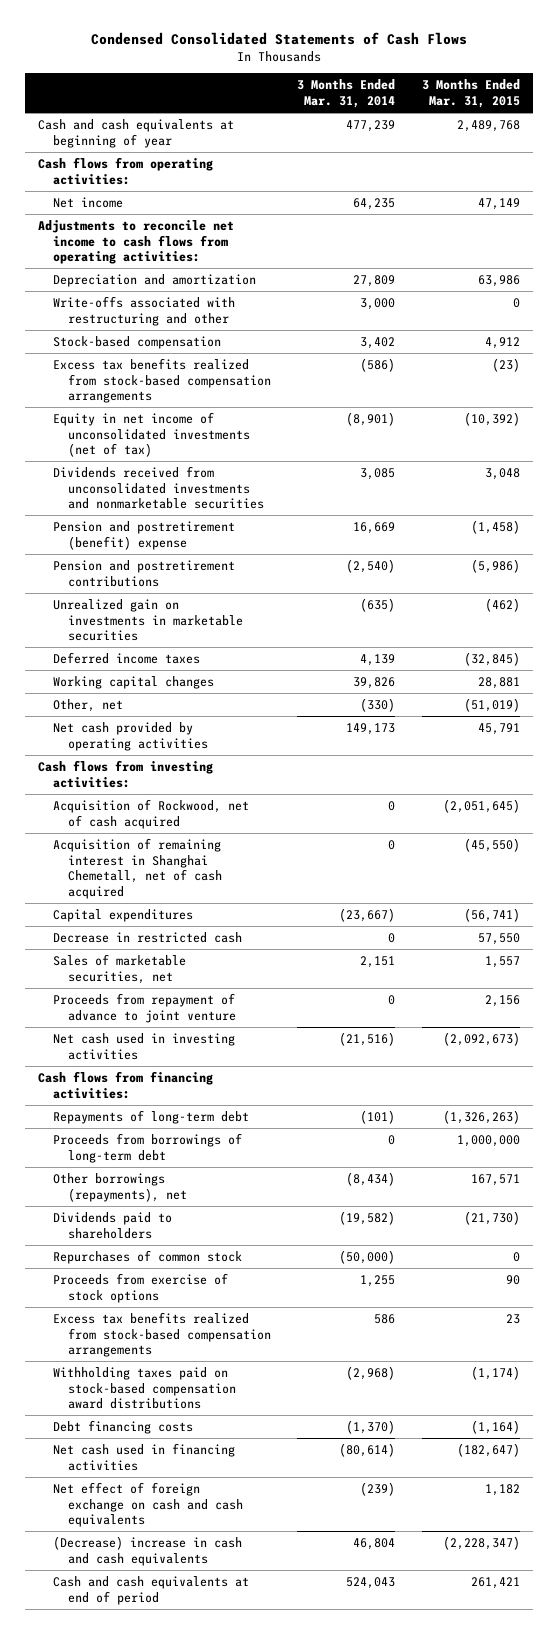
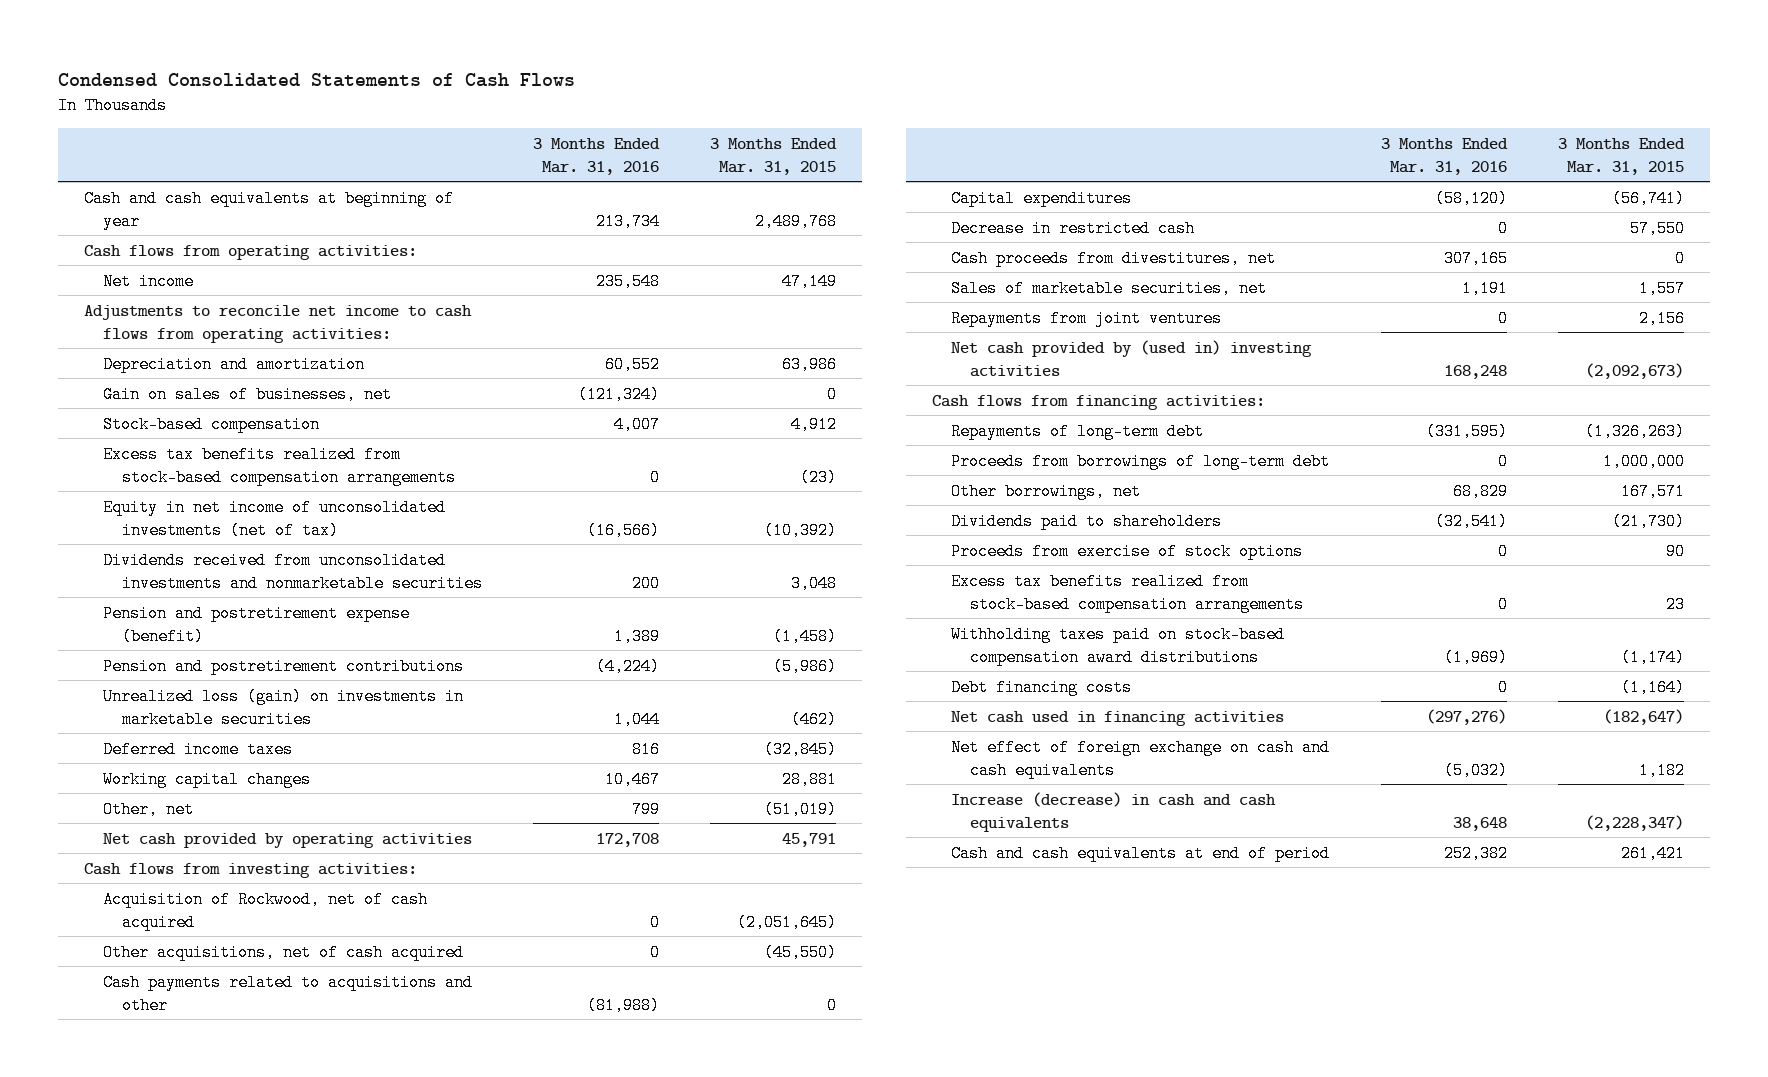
[297,79,396,108] 3 Months Ended Mar. 31, 2014 -> none
none -> [532,137,660,175] 3 Months Ended Mar. 31, 2016
[53,296,236,326] Write-offs associated with restructuring and other -> none
none -> [102,385,392,403] Gain on sales of businesses, net
[53,521,236,550] Pension and postretirement (benefit) expense -> [102,604,410,645] Pension and postretirement expense (benefit)
[53,599,244,642] Unrealized gain on investments in marketable securities -> [102,687,464,728] Unrealized loss (gain) on investments in marketable securities
[53,838,223,899] Acquisition of remaining interest in Shanghai Chemetall, net of cash acquired -> [102,943,464,961] Other acquisitions, net of cash acquired
none -> [102,973,473,1014] Cash payments related to acquisitions and other
none -> [950,249,1276,267] Cash proceeds from divestitures, net
[53,993,237,1023] Proceeds from repayment of advance to joint venture -> [950,309,1222,327] Repayments from joint ventures
[53,1033,236,1060] Net cash used in investing activities -> [950,339,1312,377] Net cash provided by (used in) investing activities
[53,1173,188,1202] Other borrowings (repayments), net -> [950,482,1141,500] Other borrowings, net
[53,1250,243,1265] Repurchases of common stock -> none
[53,1536,243,1566] (Decrease) increase in cash and cash equivalents -> [950,791,1276,832] Increase (decrease) in cash and cash equivalents

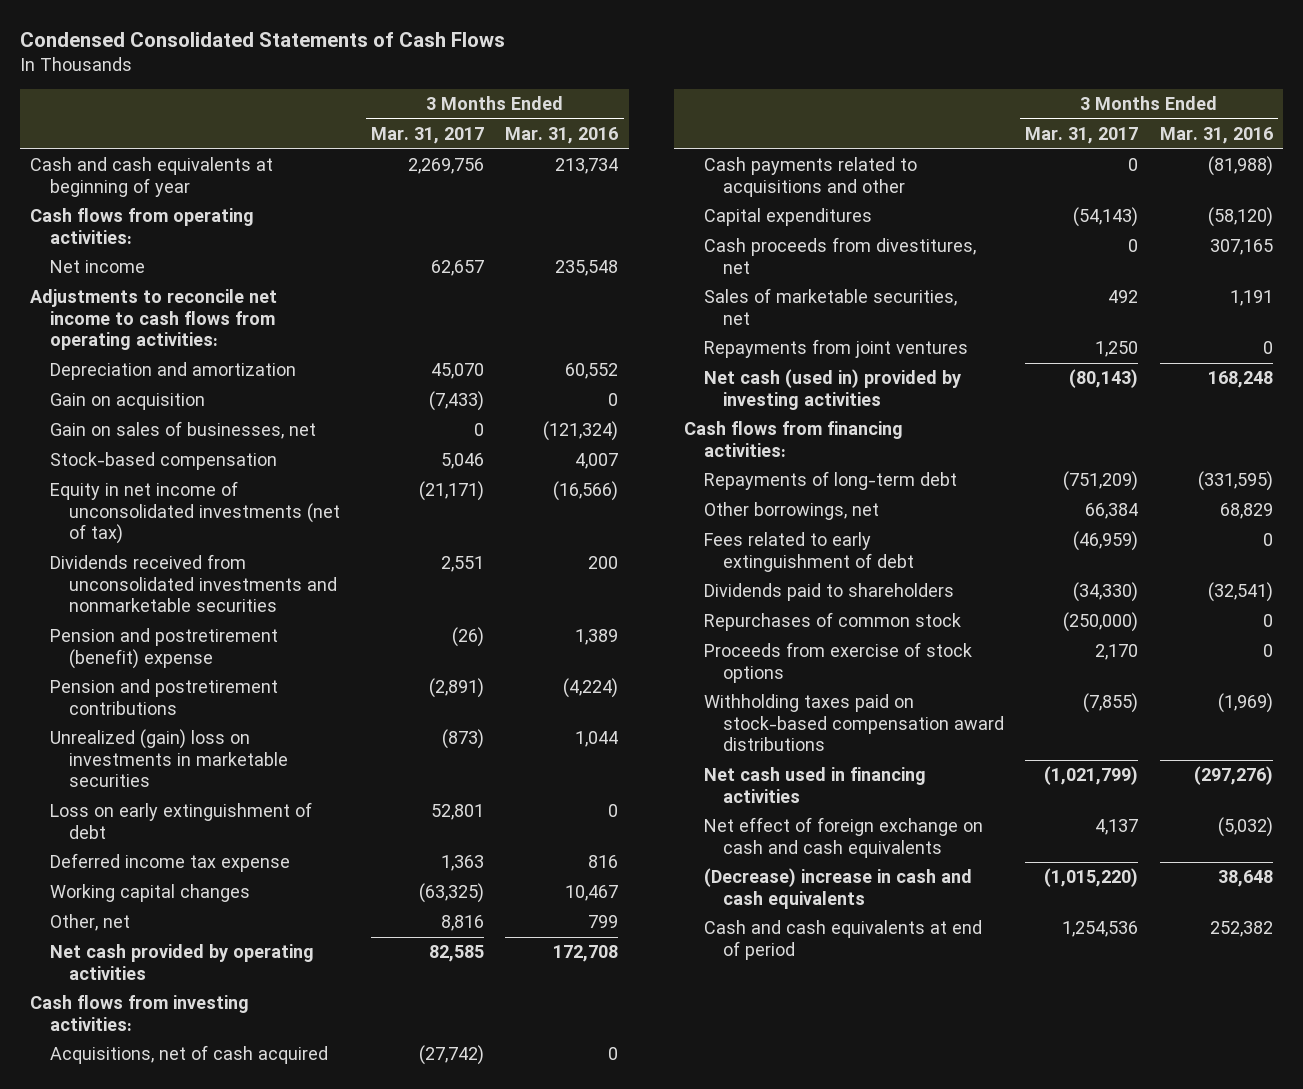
[710,137,838,175] 3 Months Ended Mar. 31, 2015 -> none
none -> [371,126,485,144] Mar. 31, 2017
none -> [49,393,205,411] Gain on acquisition
[102,445,456,486] Excess tax benefits realized from stock-based compensation arrangements -> none
[102,604,410,645] Pension and postretirement expense (benefit) -> [49,628,278,669] Pension and postretirement (benefit) expense
[102,687,464,728] Unrealized loss (gain) on investments in marketable securities -> [49,729,288,788] Unrealized (gain) loss on investments in marketable securities
none -> [49,802,312,839] Loss on early extinguishment of debt
[102,740,293,758] Deferred income taxes -> [49,853,290,873] Deferred income tax expense
[102,890,428,931] Acquisition of Rockwood, net of cash acquired -> none
[102,943,464,961] Other acquisitions, net of cash acquired -> [49,1045,328,1065] Acquisitions, net of cash acquired
[950,219,1195,237] Decrease in restricted cash -> none
[950,339,1312,377] Net cash provided by (used in) investing activities -> [703,369,961,410] Net cash (used in) provided by investing activities
[950,452,1330,470] Proceeds from borrowings of long-term debt -> none
none -> [703,532,915,572] Fees related to early extinguishment of debt
none -> [703,612,961,632] Repurchases of common stock
[950,572,1304,613] Excess tax benefits realized from stock-based compensation arrangements -> none
[950,678,1132,696] Debt financing costs -> none
[950,791,1276,832] Increase (decrease) in cash and cash equivalents -> [703,868,972,909] (Decrease) increase in cash and cash equivalents

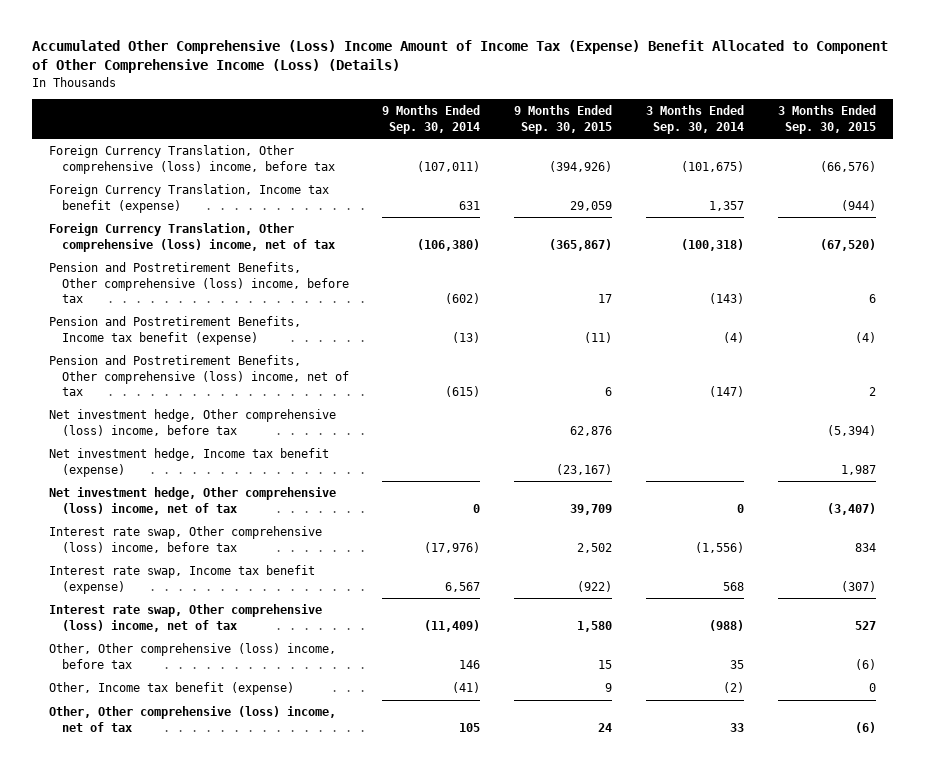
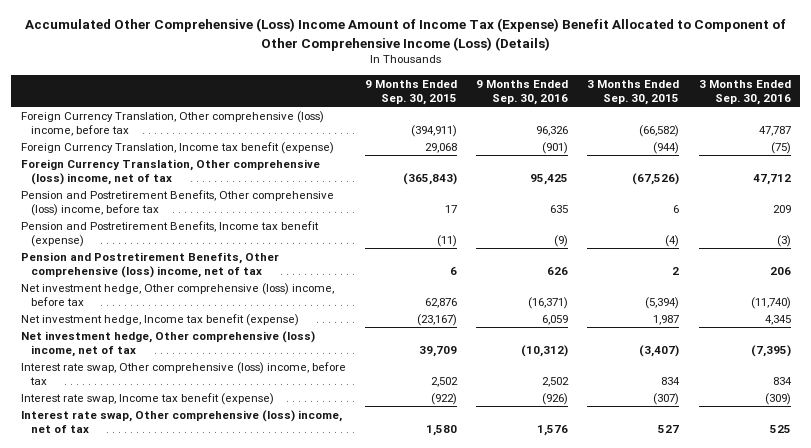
[382,105,481,134] 9 Months Ended Sep. 30, 2014 -> none
[646,105,745,134] 3 Months Ended Sep. 30, 2014 -> none
none -> [476,79,569,105] 9 Months Ended Sep. 30, 2016
none -> [698,79,791,105] 3 Months Ended Sep. 30, 2016
[549,160,613,172] (394,926) -> [410,124,457,137] (394,911)
[819,160,876,172] (66,576) -> [639,124,680,137] (66,582)
[570,200,613,211] 29,059 -> [424,142,457,153] 29,068
[549,238,613,251] (365,867) -> [402,172,457,185] (365,843)
[819,238,876,251] (67,520) -> [632,172,680,185] (67,526)
[49,643,337,669] Other, Other comprehensive (loss) income, before tax -> none
[49,682,295,696] Other, Income tax benefit (expense) -> none
[49,706,337,732] Other, Other comprehensive (loss) income, net of tax -> none

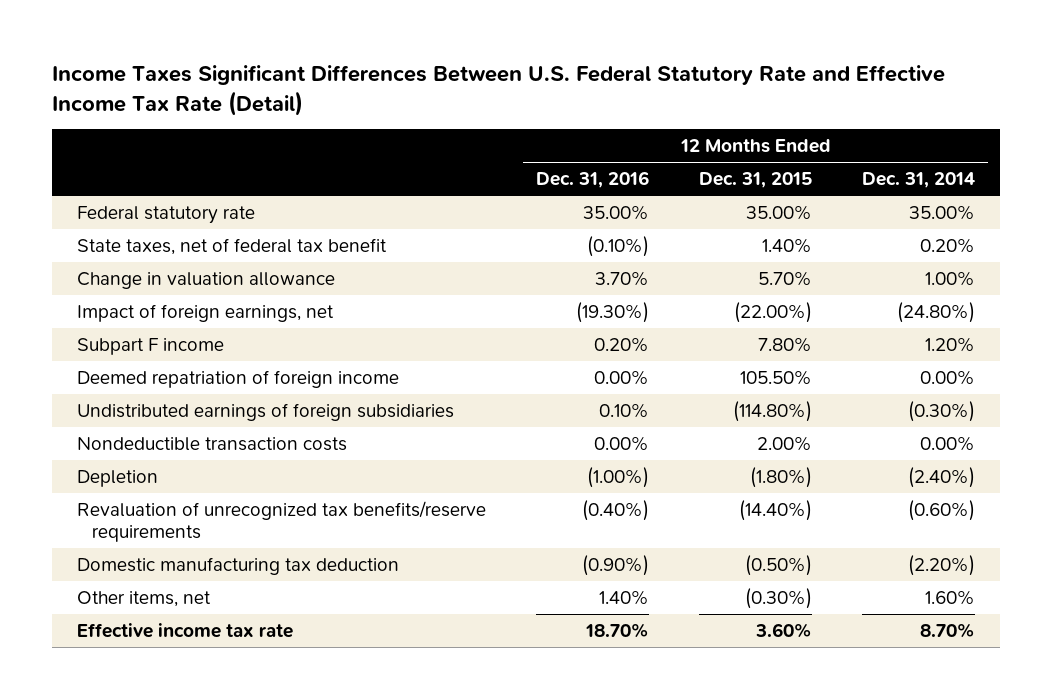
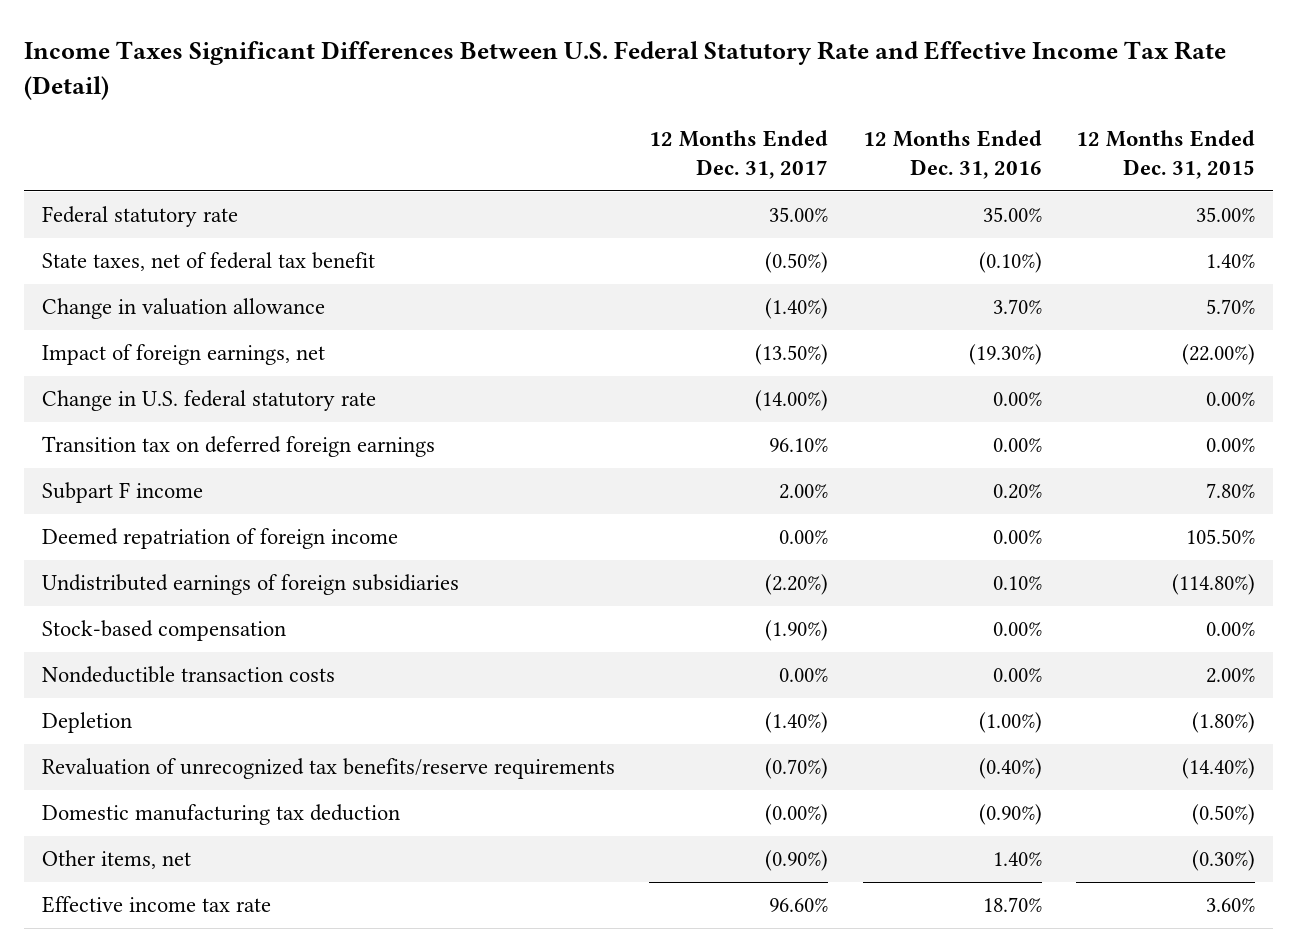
[862,172,976,189] Dec. 31, 2014 -> none
none -> [649,130,829,180] 12 Months Ended Dec. 31, 2017
none -> [41,390,376,412] Change in U.S. federal statutory rate
none -> [41,436,435,458] Transition tax on deferred foreign earnings
none -> [41,620,286,642] Stock-based compensation

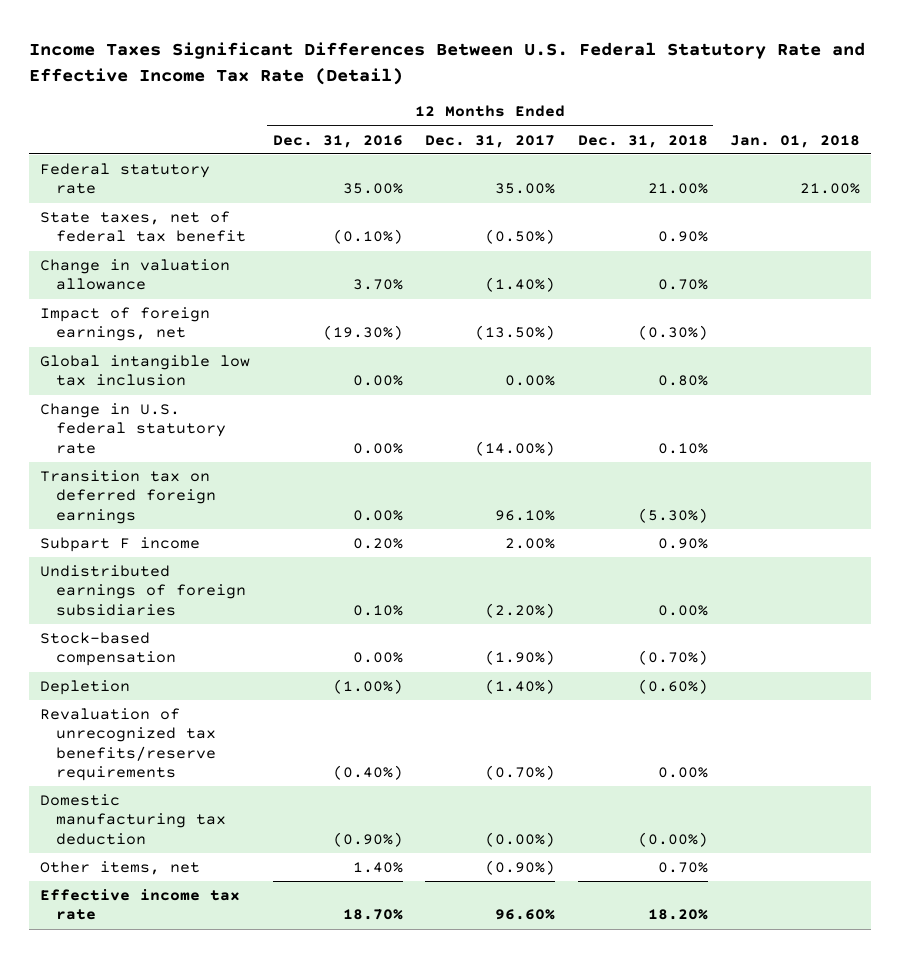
[1076,130,1256,180] 12 Months Ended Dec. 31, 2015 -> none
none -> [577,134,708,148] Dec. 31, 2018
none -> [729,134,860,148] Jan. 01, 2018
none -> [40,355,251,387] Global intangible low tax inclusion
[41,528,398,550] Deemed repatriation of foreign income -> none
[41,666,335,684] Nondeductible transaction costs -> none

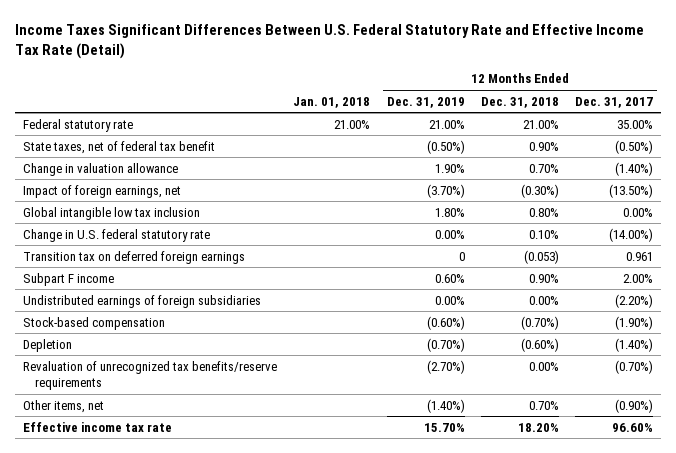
[272,134,403,148] Dec. 31, 2016 -> none
none -> [386,96,465,108] Dec. 31, 2019
[495,509,556,521] 96.10% -> [626,251,654,261] 0.961
[637,507,708,523] (5.30%) -> [523,249,559,264] (0.053)
[40,794,227,845] Domestic manufacturing tax deduction -> none

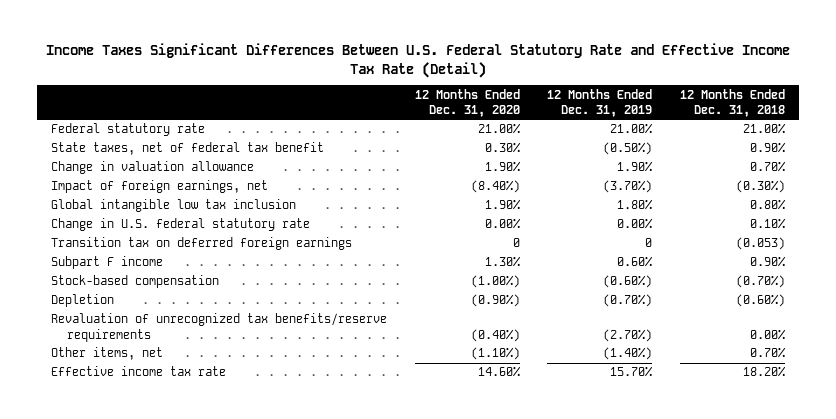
[293,96,371,108] Jan. 01, 2018 -> none
[575,96,654,108] Dec. 31, 2017 -> none
none -> [414,88,520,118] 12 Months Ended Dec. 31, 2020
[23,294,262,308] Undistributed earnings of foreign subsidiaries -> none

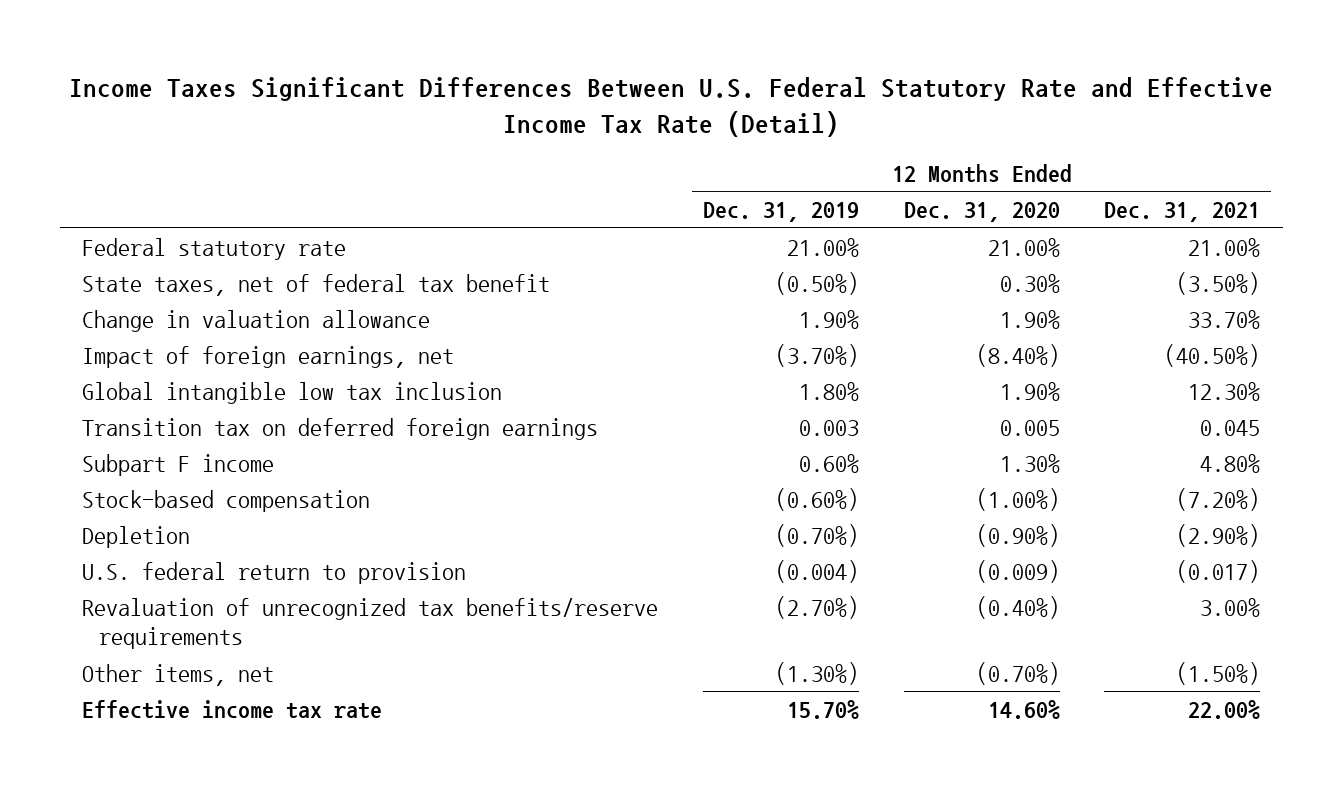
[680,88,786,118] 12 Months Ended Dec. 31, 2018 -> none
none -> [1104,202,1261,223] Dec. 31, 2021
[50,218,310,232] Change in U.S. federal statutory rate -> none
[512,238,520,248] 0 -> [999,419,1060,436] 0.005
[645,238,653,248] 0 -> [798,419,859,436] 0.003
none -> [82,561,467,584] U.S. federal return to provision
[470,347,520,361] (1.10%) -> [975,661,1060,685] (0.70%)
[603,347,653,361] (1.40%) -> [774,661,859,685] (1.30%)

